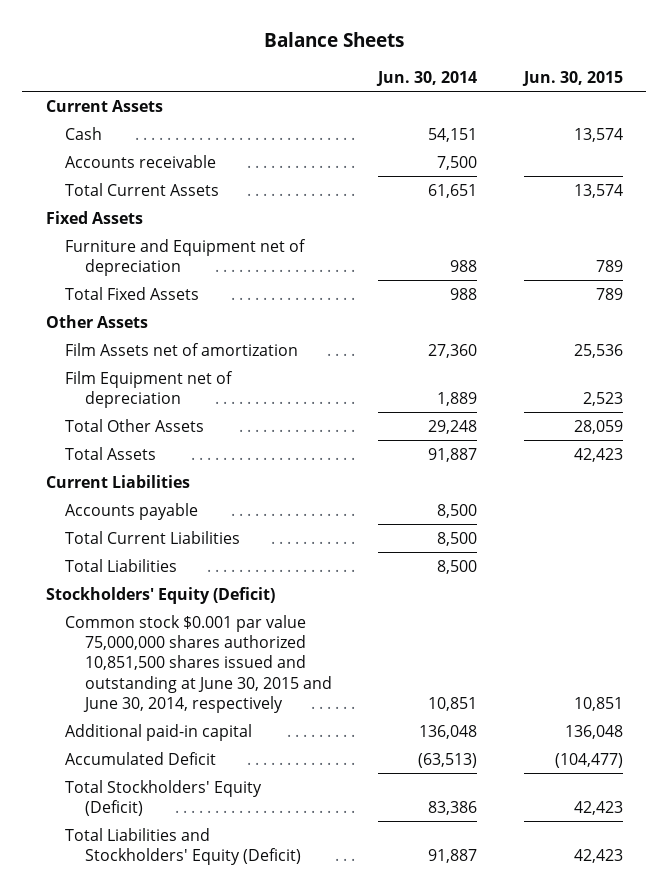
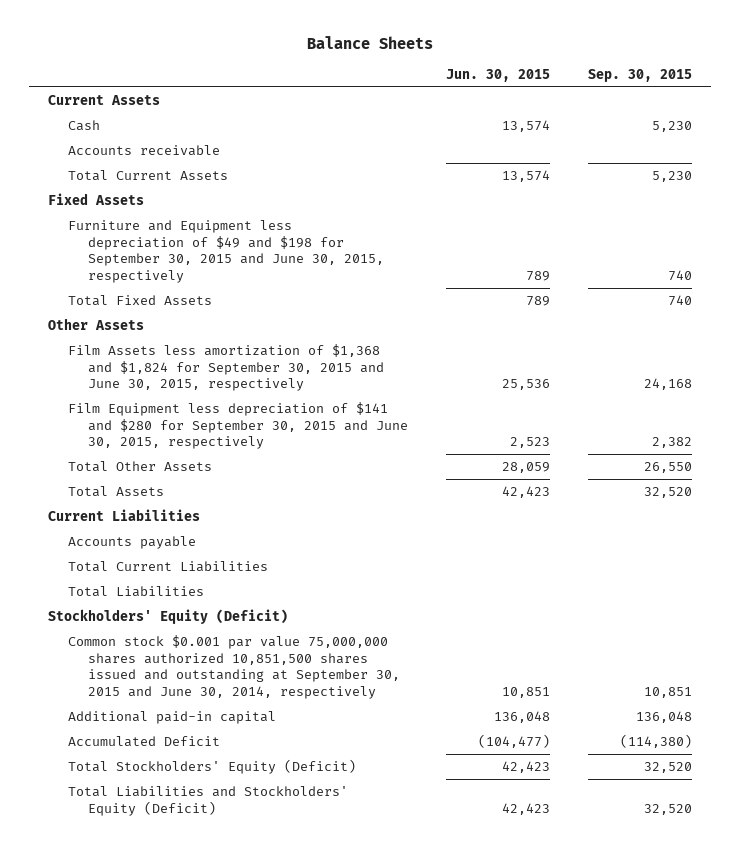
[376,70,478,86] Jun. 30, 2014 -> none
none -> [587,68,692,82] Sep. 30, 2015
[65,238,307,276] Furniture and Equipment net of depreciation -> [67,219,385,283] Furniture and Equipment less depreciation of $49 and $198 for September 30, 2015 and June 30, 2015, respectively
[65,342,299,356] Film Assets net of amortization -> [67,343,385,392] Film Assets less amortization of $1,368 and $1,824 for September 30, 2015 and June 30, 2015, respectively
[65,370,234,408] Film Equipment net of depreciation -> [67,401,409,450] Film Equipment less depreciation of $141 and $280 for September 30, 2015 and June 30, 2015, respectively
[65,614,332,714] Common stock $0.001 par value 75,000,000 shares authorized 10,851,500 shares issued and outstanding at June 30, 2015 and June 30, 2014, respectively -> [67,634,401,699] Common stock $0.001 par value 75,000,000 shares authorized 10,851,500 shares issued and outstanding at September 30, 2015 and June 30, 2014, respectively

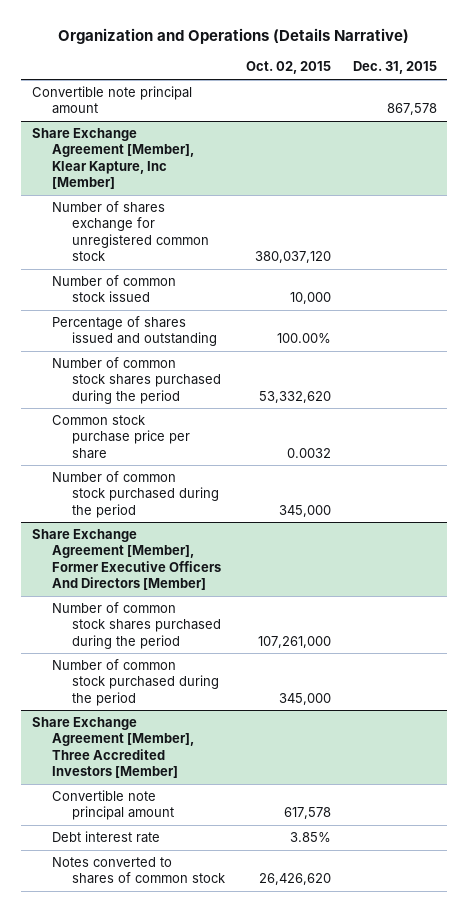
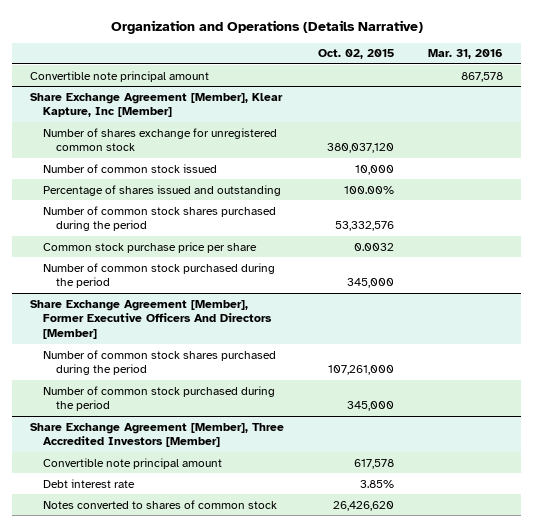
[352,61,437,75] Dec. 31, 2015 -> none
none -> [428,49,504,60] Mar. 31, 2016
[259,390,332,403] 53,332,620 -> [335,221,395,232] 53,332,576

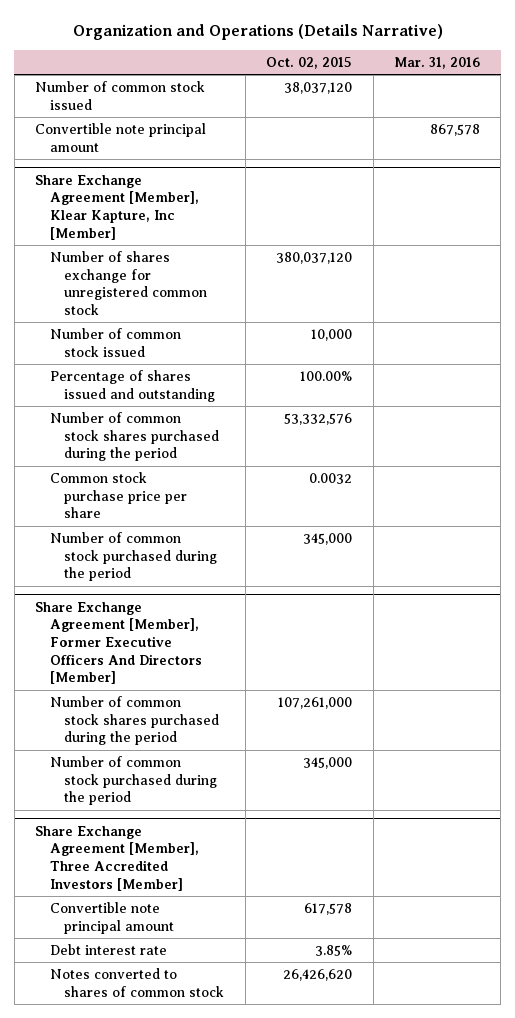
none -> [35,81,206,110] Number of common stock issued

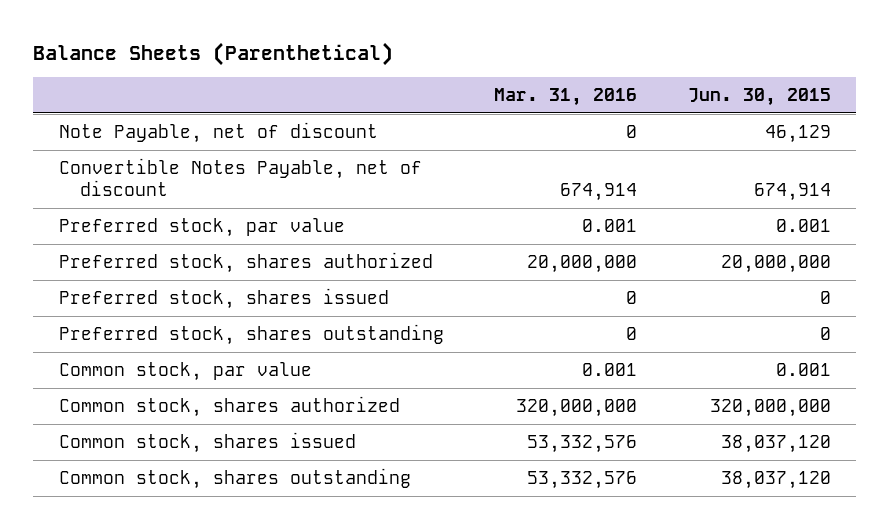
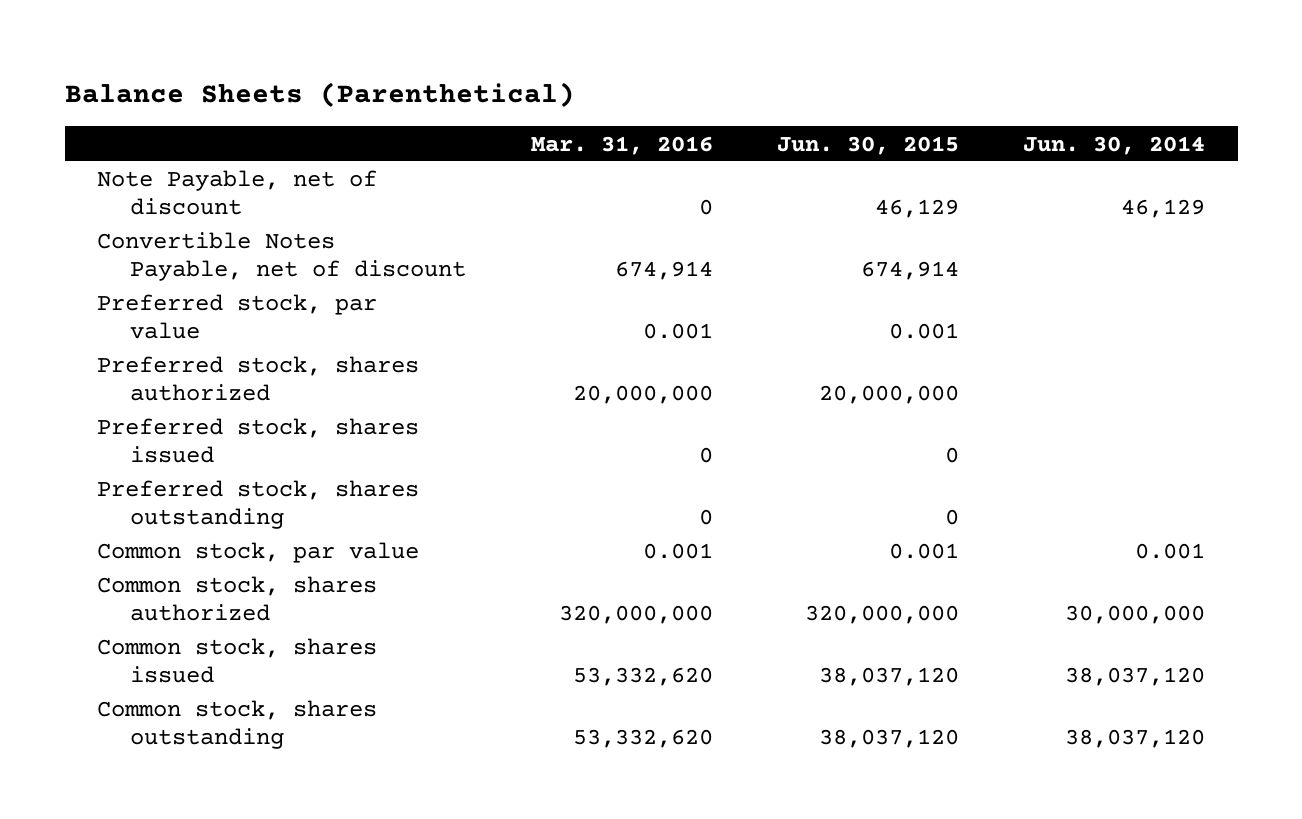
none -> [1023,135,1206,155] Jun. 30, 2014
[527,434,638,453] 53,332,576 -> [572,667,713,687] 53,332,620
[527,470,638,489] 53,332,576 -> [572,729,713,749] 53,332,620

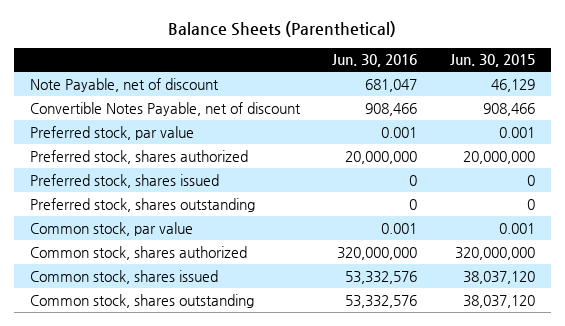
[530,135,713,155] Mar. 31, 2016 -> none
[1023,135,1206,155] Jun. 30, 2014 -> none
none -> [332,54,418,68] Jun. 30, 2016
[860,261,959,281] 674,914 -> [482,102,535,116] 908,466

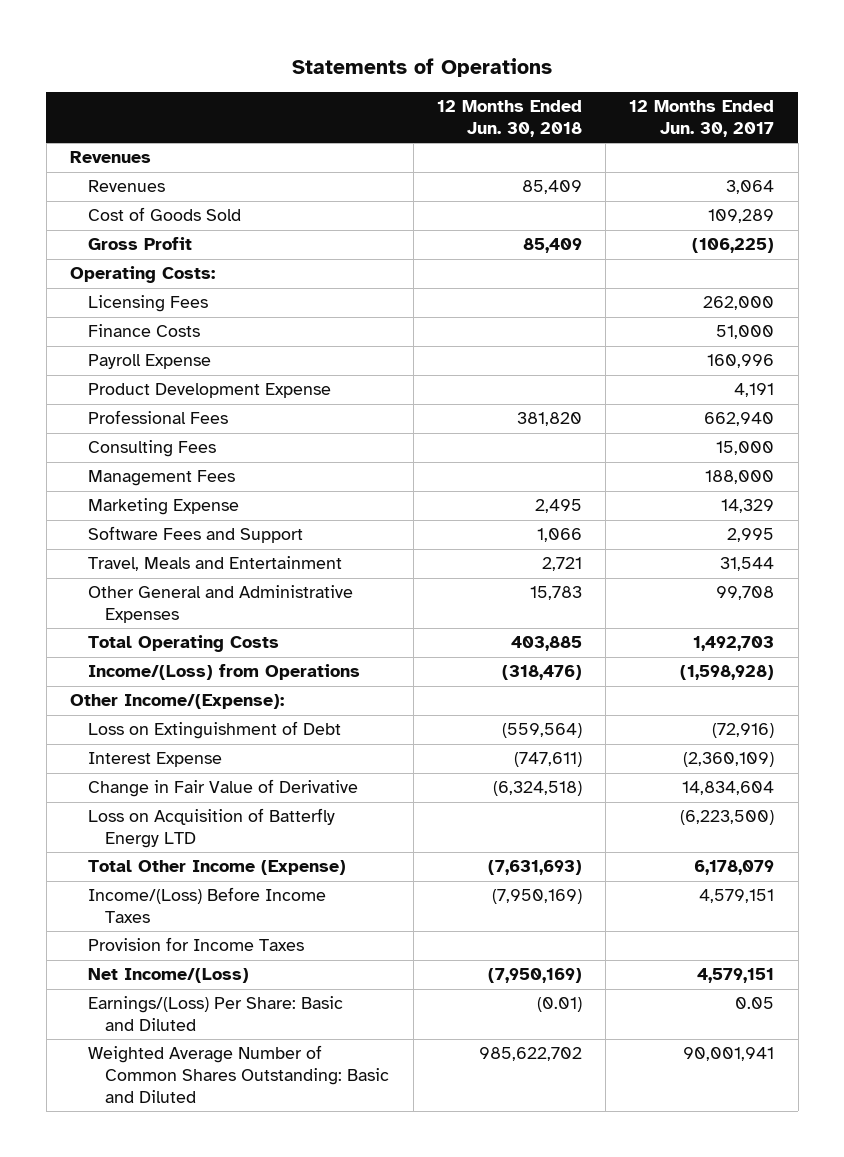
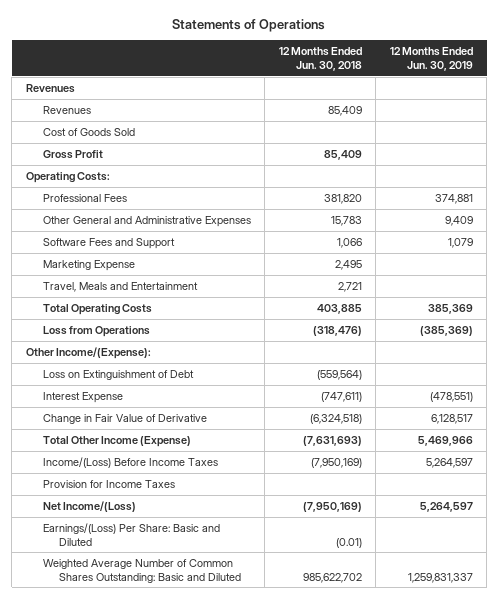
[629,100,775,138] 12 Months Ended Jun. 30, 2017 -> none
none -> [389,47,473,71] 12 Months Ended Jun. 30, 2019
[87,295,208,313] Licensing Fees -> none
[87,324,200,338] Finance Costs -> none
[87,354,211,370] Payroll Expense -> none
[87,383,331,399] Product Development Expense -> none
[87,440,216,458] Consulting Fees -> none
[87,470,235,487] Management Fees -> none
[87,585,353,624] Other General and Administrative Expenses -> [42,215,251,227] Other General and Administrative Expenses
[87,498,239,516] Marketing Expense -> [42,259,135,271] Marketing Expense
[87,664,360,681] Income/(Loss) from Operations -> [42,325,150,337] Loss from Operations
[87,808,335,849] Loss on Acquisition of Batterfly Energy LTD -> none

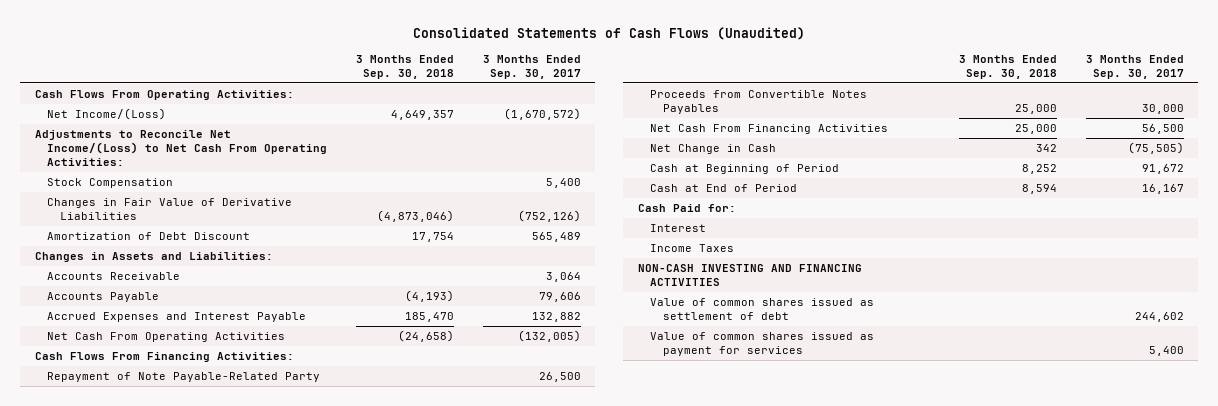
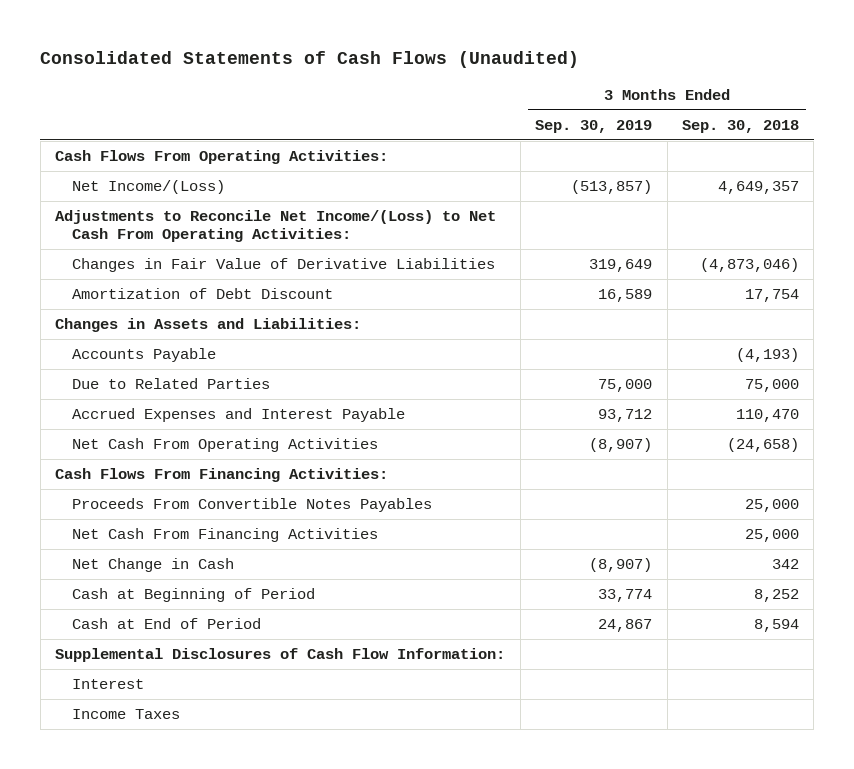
[482,54,581,79] 3 Months Ended Sep. 30, 2017 -> none
none -> [535,119,653,133] Sep. 30, 2019
[47,178,174,189] Stock Compensation -> none
[47,272,181,281] Accounts Receivable -> none
none -> [72,378,271,390] Due to Related Parties
[404,312,454,323] 185,470 -> [735,409,799,423] 110,470
[47,372,321,383] Repayment of Note Payable-Related Party -> none
[650,90,868,115] Proceeds from Convertible Notes Payables -> [72,498,433,513] Proceeds From Convertible Notes Payables
[637,204,736,213] Cash Paid for: -> none
none -> [55,648,506,663] Supplemental Disclosures of Cash Flow Information:
[637,264,862,287] NON-CASH INVESTING AND FINANCING ACTIVITIES -> none
[650,298,875,321] Value of common shares issued as settlement of debt -> none
[650,332,875,357] Value of common shares issued as payment for services -> none

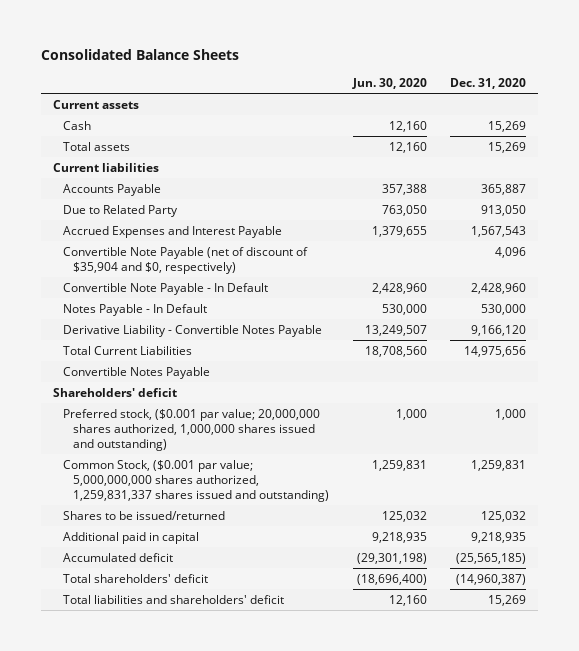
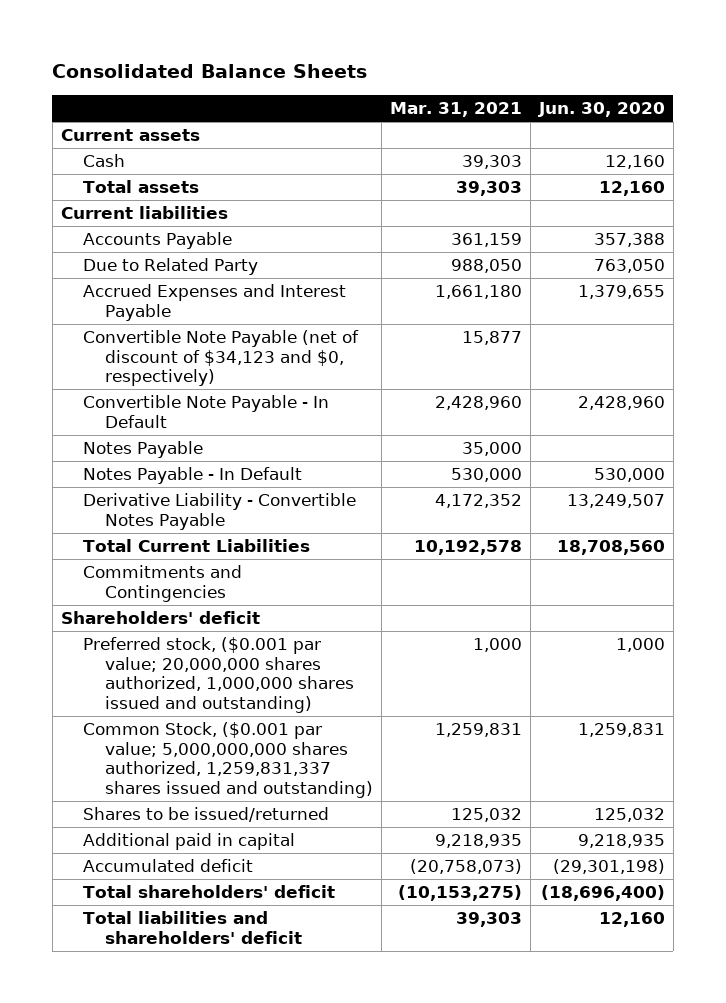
[450,78,527,90] Dec. 31, 2020 -> none
none -> [389,102,522,118] Mar. 31, 2021
[62,246,308,274] Convertible Note Payable (net of discount of $35,904 and $0, respectively) -> [82,330,359,387] Convertible Note Payable (net of discount of $34,123 and $0, respectively)
none -> [82,441,203,459] Notes Payable
[62,366,210,379] Convertible Notes Payable -> [82,565,242,602] Commitments and Contingencies

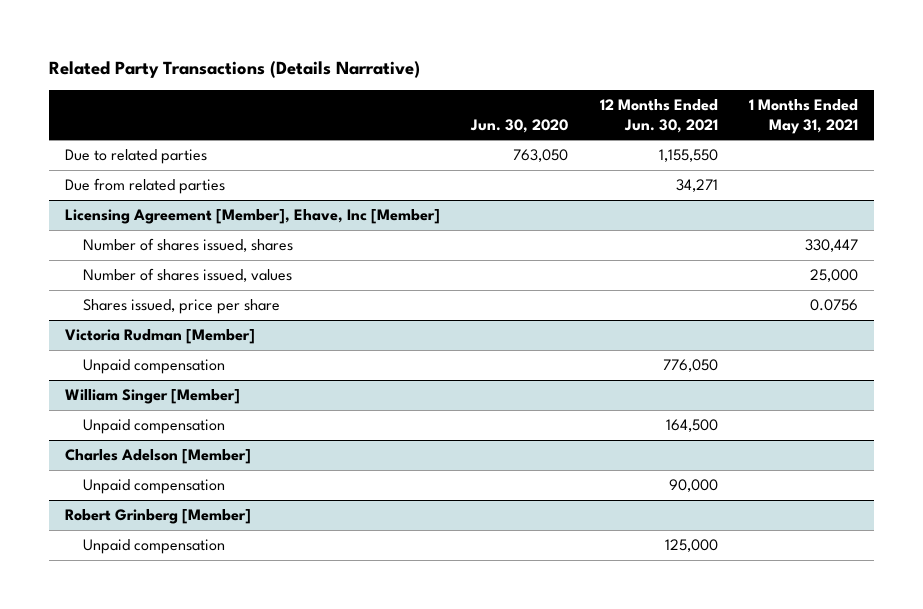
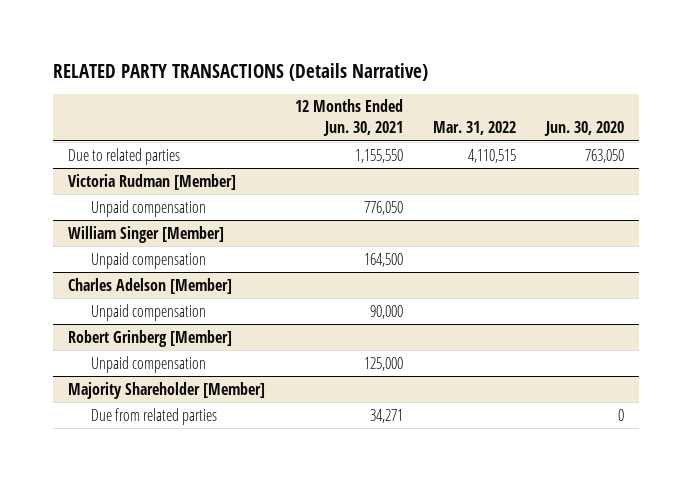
[48,60,420,78] Related Party Transactions (Details Narrative) -> [52,62,428,81] RELATED PARTY TRANSACTIONS (Details Narrative)
[749,99,859,134] 1 Months Ended May 31, 2021 -> none
none -> [433,121,517,136] Mar. 31, 2022
[64,178,225,195] Due from related parties -> none
[64,209,440,225] Licensing Agreement [Member], Ehave, Inc [Member] -> none
[83,238,294,253] Number of shares issued, shares -> none
[83,268,293,283] Number of shares issued, values -> none
[83,299,281,315] Shares issued, price per share -> none
none -> [67,381,265,399] Majority Shareholder [Member]
none -> [91,407,218,425] Due from related parties

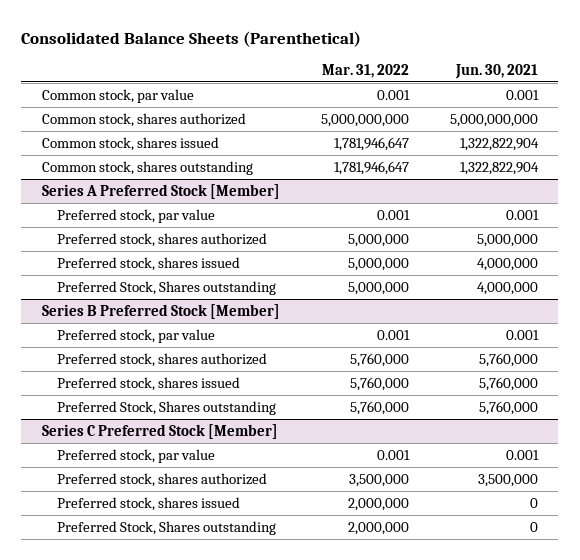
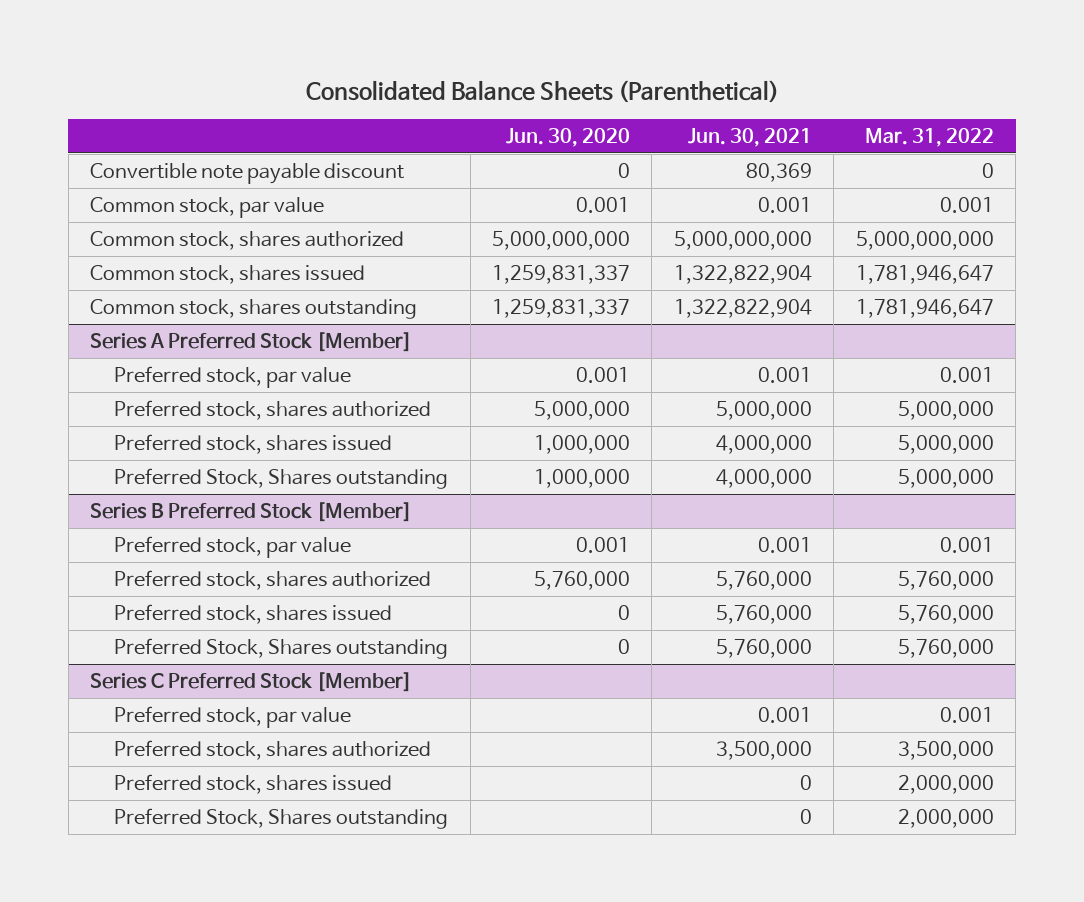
none -> [506,128,631,148] Jun. 30, 2020
none -> [90,162,405,184] Convertible note payable discount

